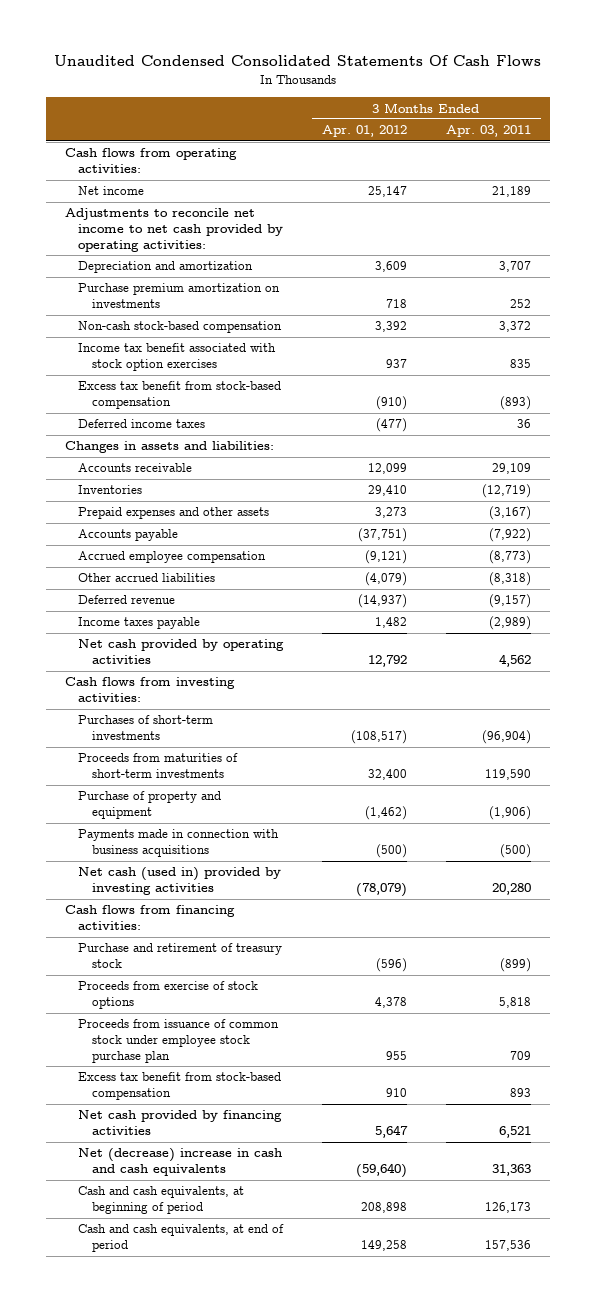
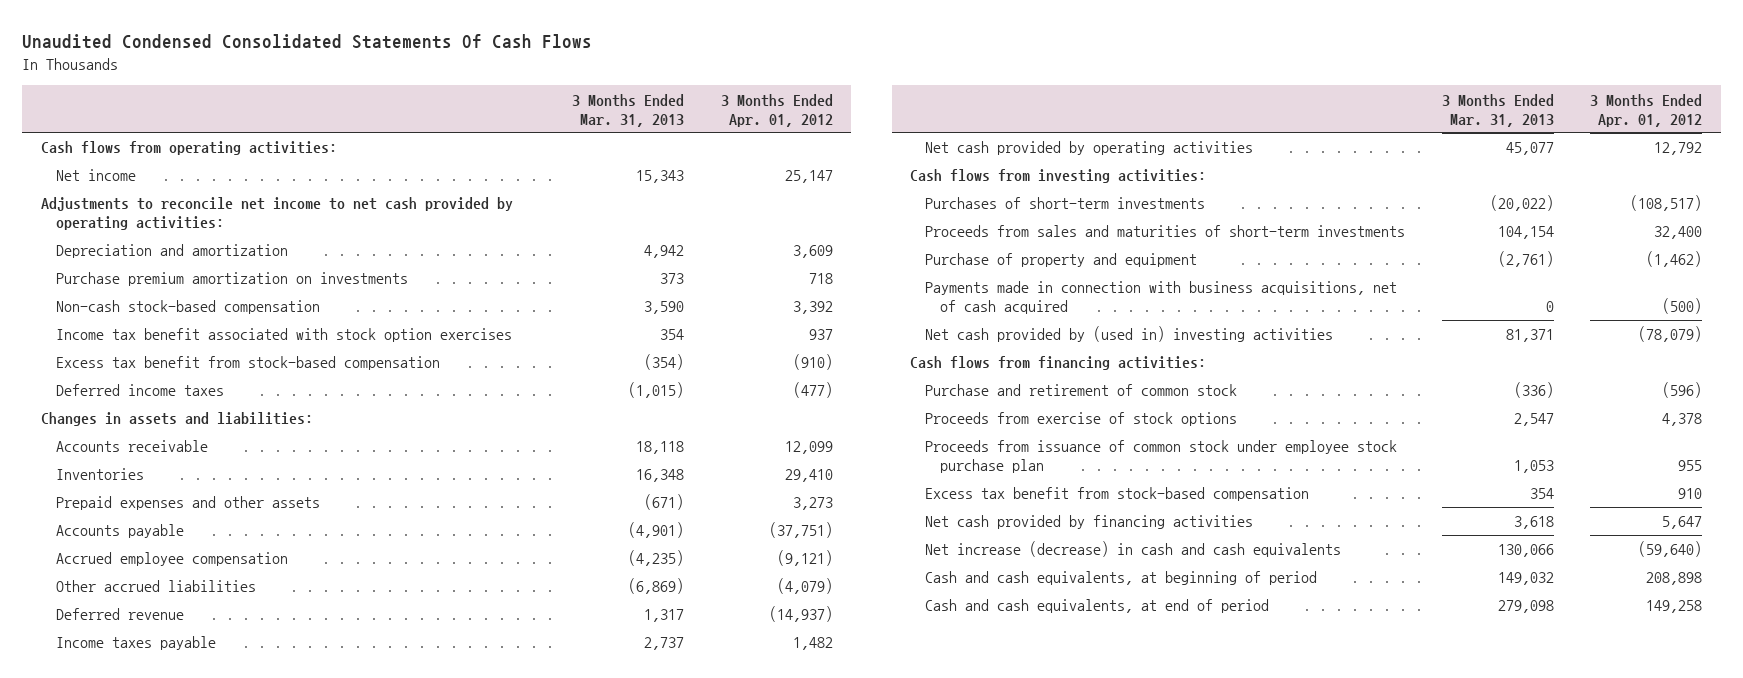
[445,125,531,138] Apr. 03, 2011 -> none
none -> [572,93,685,127] 3 Months Ended Mar. 31, 2013
[78,753,239,779] Proceeds from maturities of short-term investments -> [925,225,1406,238] Proceeds from sales and maturities of short-term investments
[78,829,280,858] Payments made in connection with business acquisitions -> [925,281,1398,315] Payments made in connection with business acquisitions, net of cash acquired
[78,867,282,896] Net cash (used in) provided by investing activities -> [925,326,1334,343] Net cash provided by (used in) investing activities
[78,943,283,969] Purchase and retirement of treasury stock -> [925,384,1238,397] Purchase and retirement of common stock
[78,1148,283,1177] Net (decrease) increase in cash and cash equivalents -> [925,541,1342,558] Net increase (decrease) in cash and cash equivalents

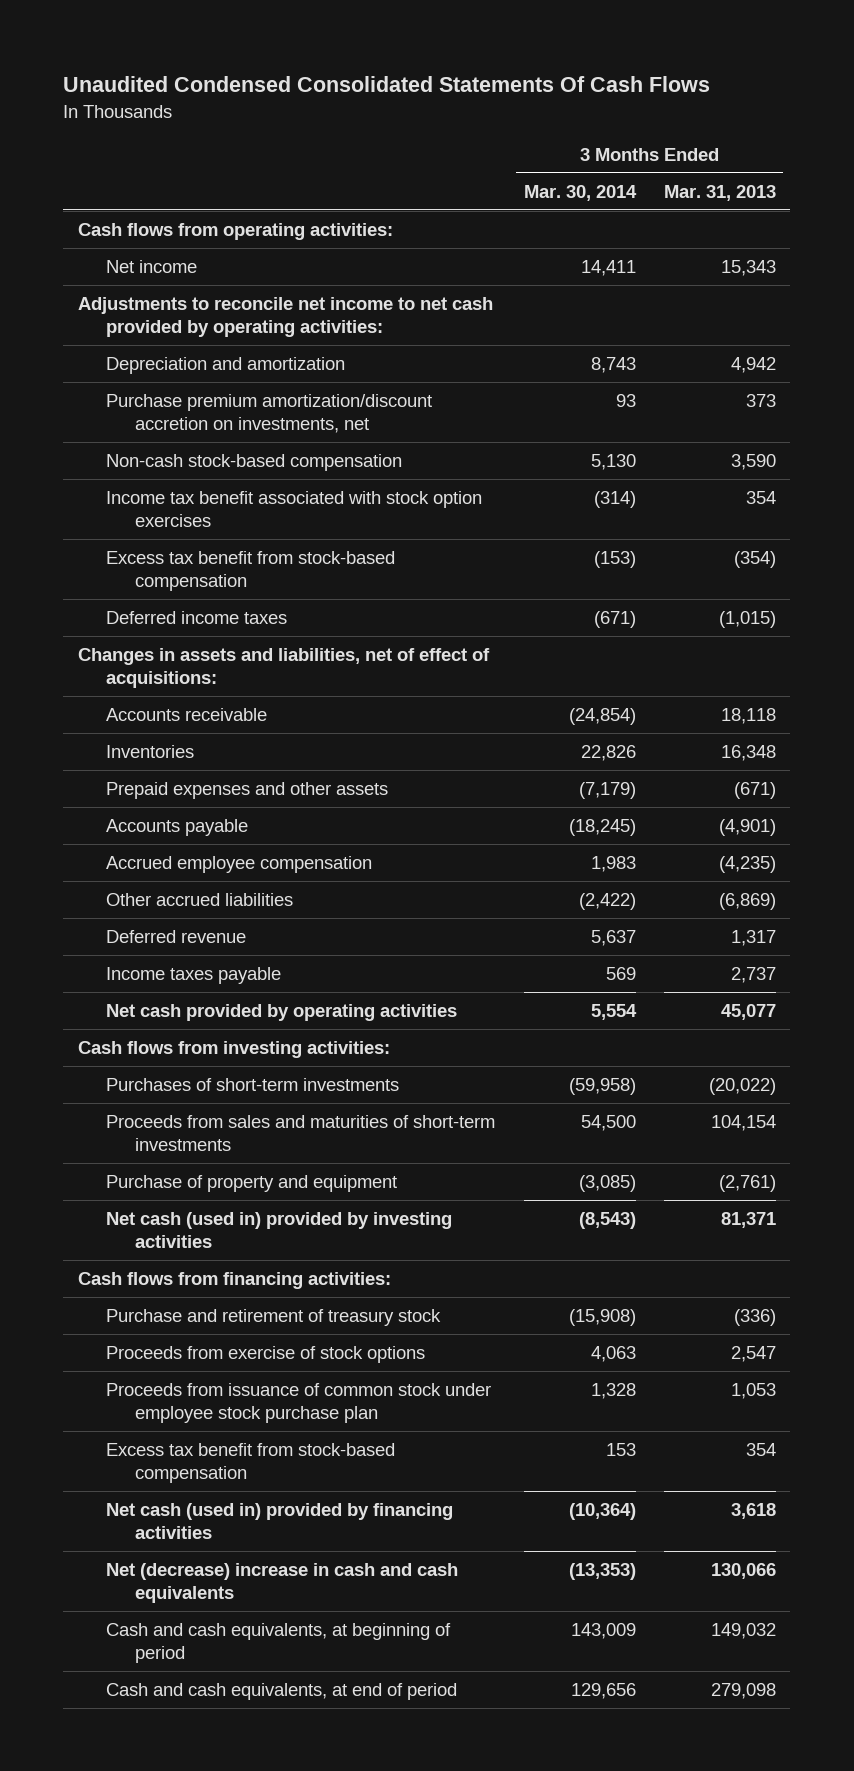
[720,93,833,127] 3 Months Ended Apr. 01, 2012 -> none
none -> [523,184,637,201] Mar. 30, 2014
[55,272,408,287] Purchase premium amortization on investments -> [106,393,433,434] Purchase premium amortization/discount accretion on investments, net
[40,412,313,427] Changes in assets and liabilities: -> [77,647,490,689] Changes in assets and liabilities, net of effect of acquisitions:
[925,281,1398,315] Payments made in connection with business acquisitions, net of cash acquired -> none
[925,326,1334,343] Net cash provided by (used in) investing activities -> [106,1211,453,1249] Net cash (used in) provided by investing activities
[925,384,1238,397] Purchase and retirement of common stock -> [106,1308,442,1326] Purchase and retirement of treasury stock
[925,515,1254,530] Net cash provided by financing activities -> [106,1502,454,1540] Net cash (used in) provided by financing activities
[925,541,1342,558] Net increase (decrease) in cash and cash equivalents -> [106,1562,459,1604] Net (decrease) increase in cash and cash equivalents

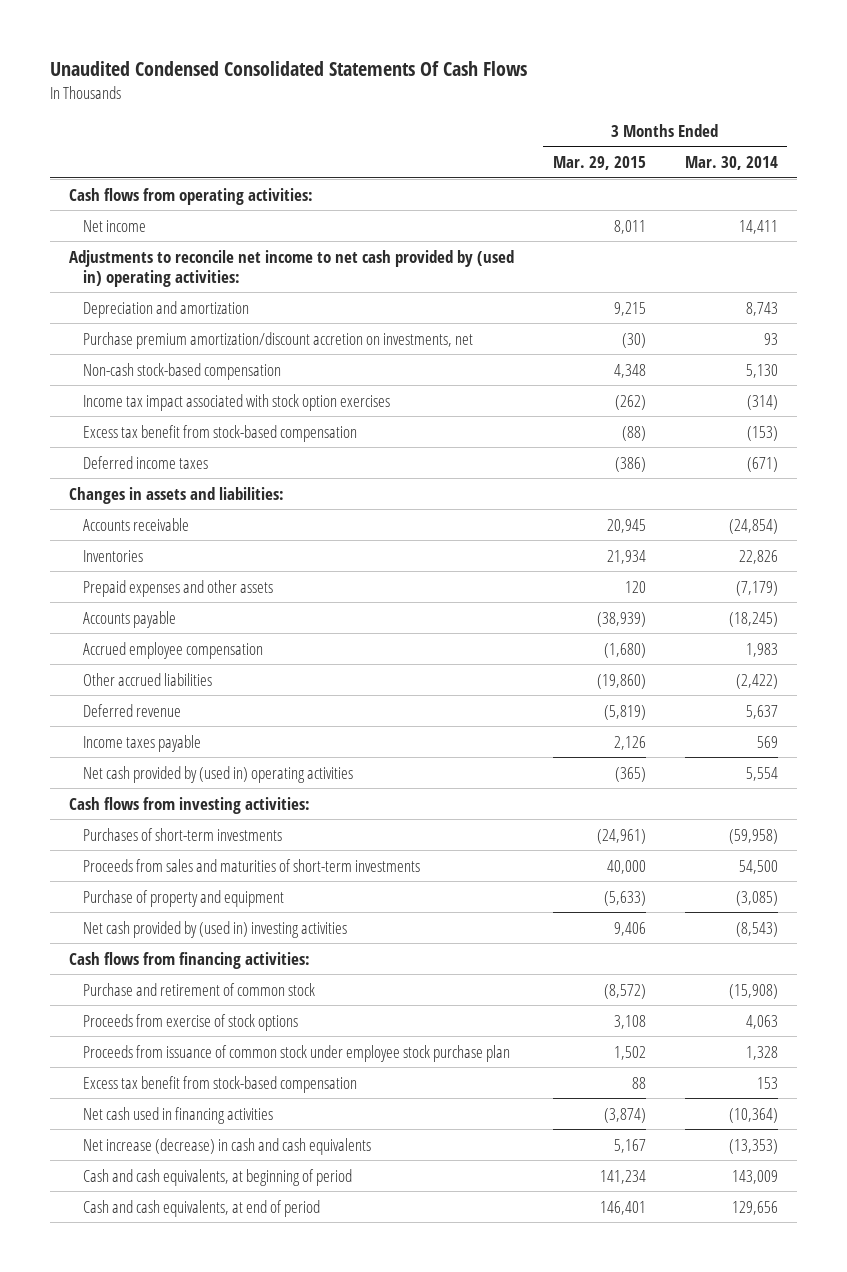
[663,184,776,201] Mar. 31, 2013 -> none
none -> [552,156,646,171] Mar. 29, 2015
[77,296,493,338] Adjustments to reconcile net income to net cash provided by operating activities: -> [69,249,515,287] Adjustments to reconcile net income to net cash provided by (used in) operating activities:
[106,490,483,528] Income tax benefit associated with stock option exercises -> [83,393,391,411] Income tax impact associated with stock option exercises
[77,647,490,689] Changes in assets and liabilities, net of effect of acquisitions: -> [69,486,285,504] Changes in assets and liabilities:
[106,1003,458,1021] Net cash provided by operating activities -> [83,765,354,783] Net cash provided by (used in) operating activities
[106,1211,453,1249] Net cash (used in) provided by investing activities -> [83,920,348,938] Net cash provided by (used in) investing activities
[106,1308,442,1326] Purchase and retirement of treasury stock -> [83,982,316,996] Purchase and retirement of common stock
[106,1502,454,1540] Net cash (used in) provided by financing activities -> [83,1106,274,1124] Net cash used in financing activities
[106,1562,459,1604] Net (decrease) increase in cash and cash equivalents -> [83,1137,372,1155] Net increase (decrease) in cash and cash equivalents

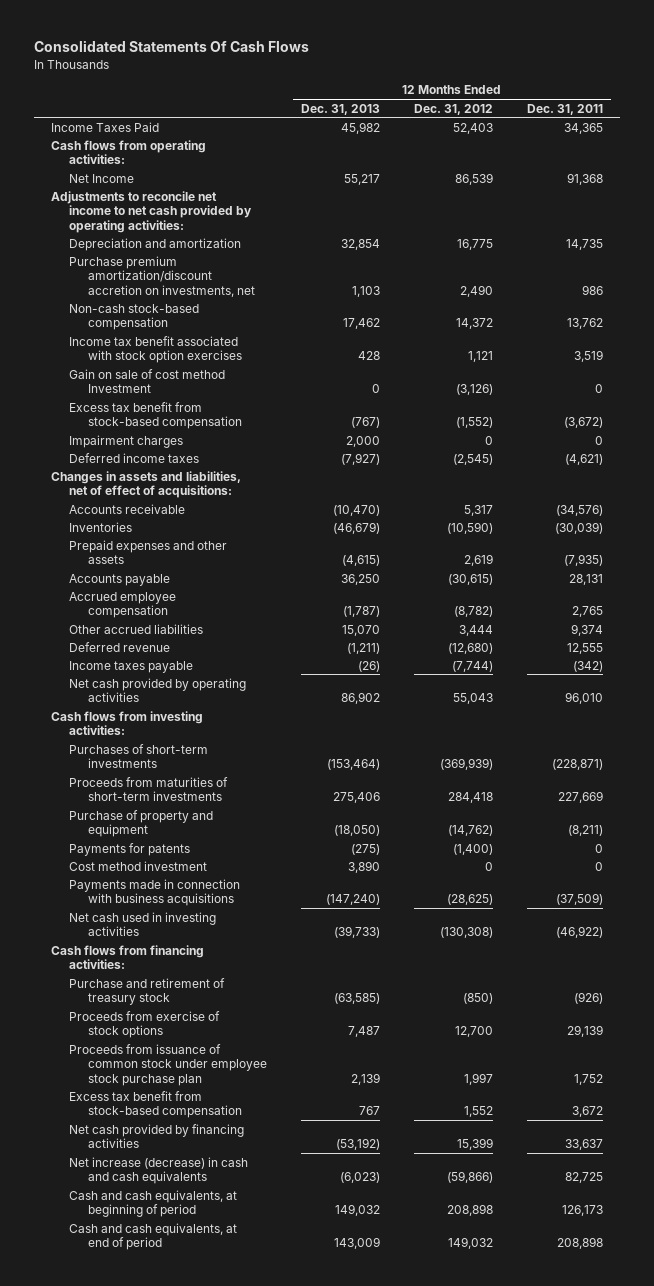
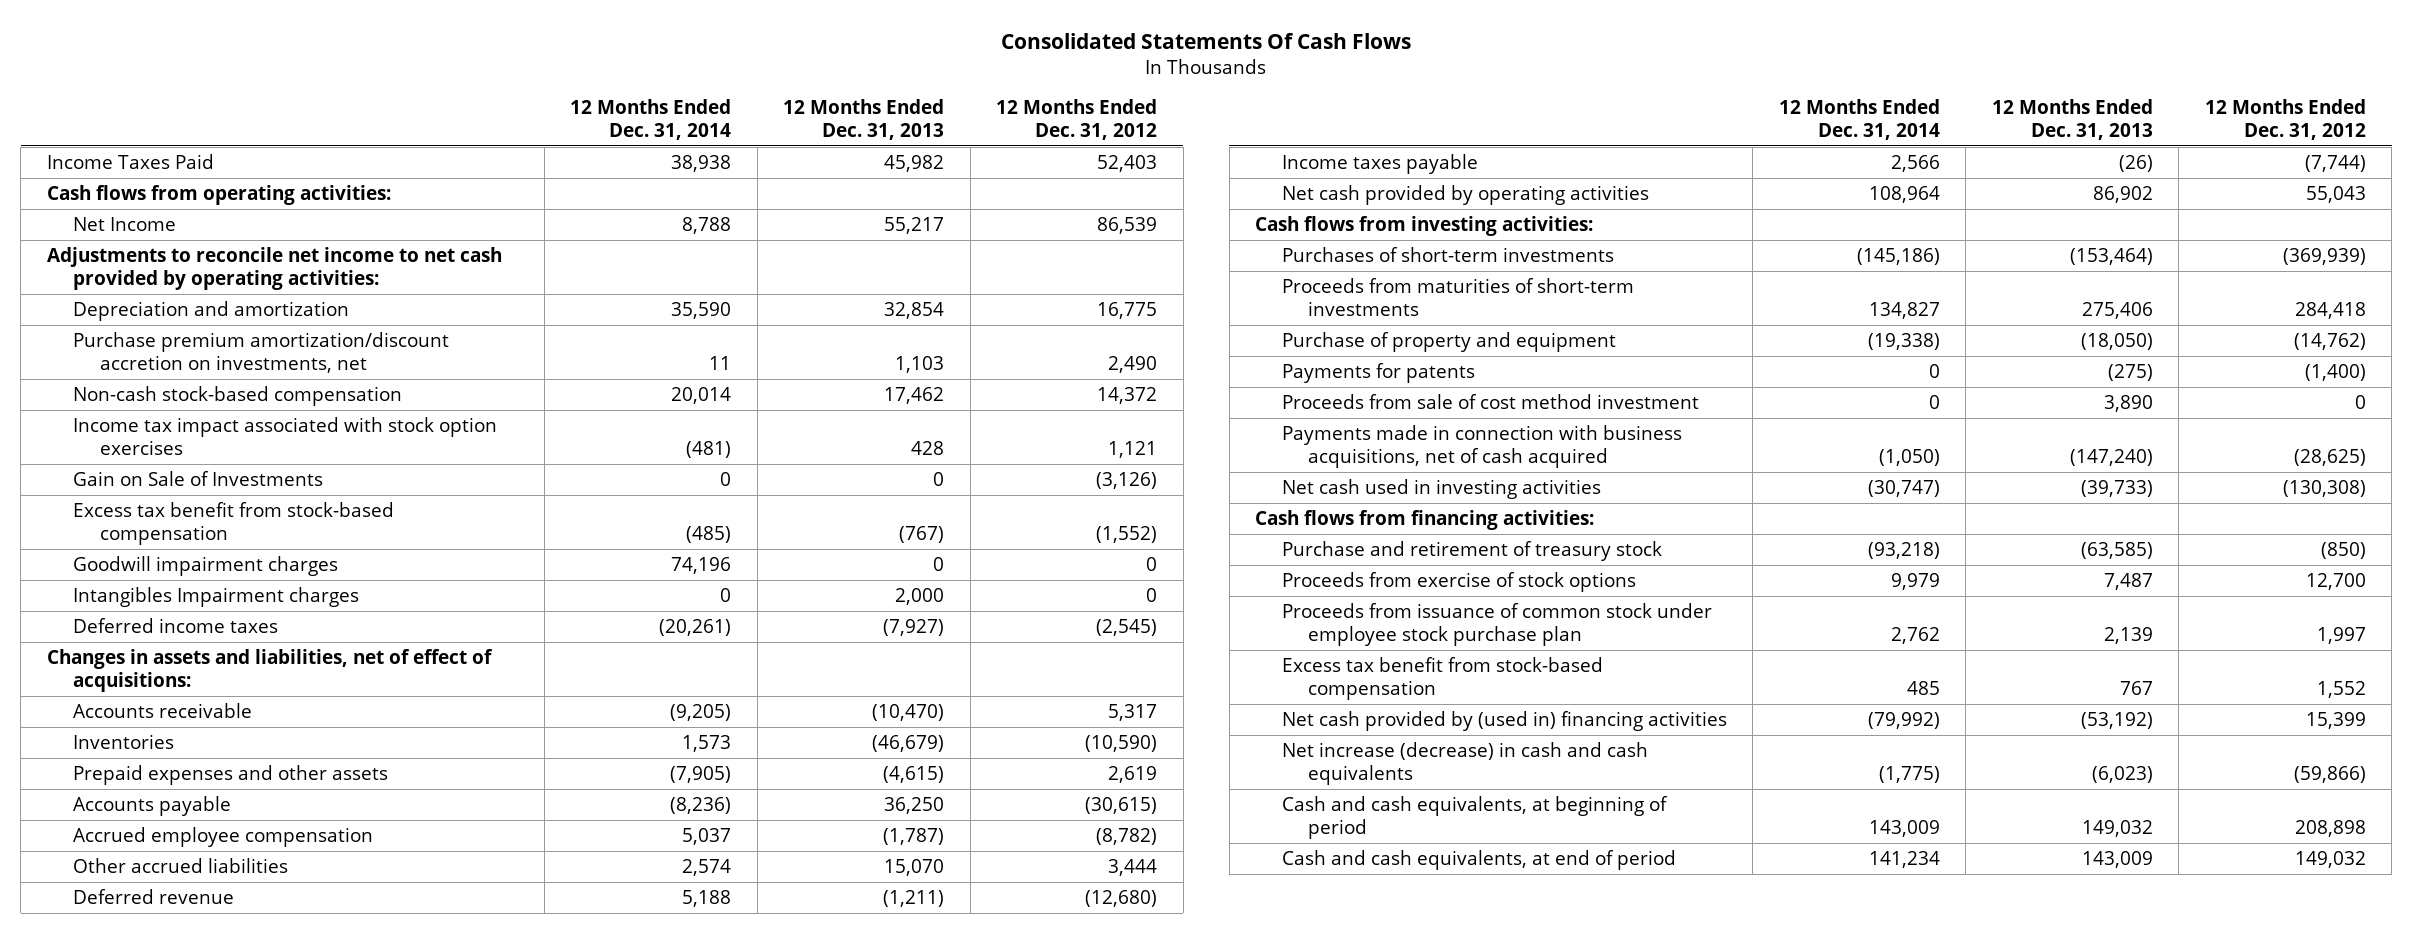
[526,103,603,115] Dec. 31, 2011 -> none
none -> [570,99,732,140] 12 Months Ended Dec. 31, 2014
[69,335,243,364] Income tax benefit associated with stock option exercises -> [73,416,498,455] Income tax impact associated with stock option exercises
[69,368,226,394] Gain on sale of cost method Investment -> [73,470,324,486] Gain on Sale of Investments
none -> [73,555,339,576] Goodwill impairment charges
[69,434,184,448] Impairment charges -> [73,586,360,607] Intangibles Impairment charges
[69,860,208,871] Cost method investment -> [1281,393,1699,409] Proceeds from sale of cost method investment
[69,878,241,907] Payments made in connection with business acquisitions -> [1281,424,1682,468] Payments made in connection with business acquisitions, net of cash acquired
[69,1123,245,1149] Net cash provided by financing activities -> [1281,710,1727,731] Net cash provided by (used in) financing activities

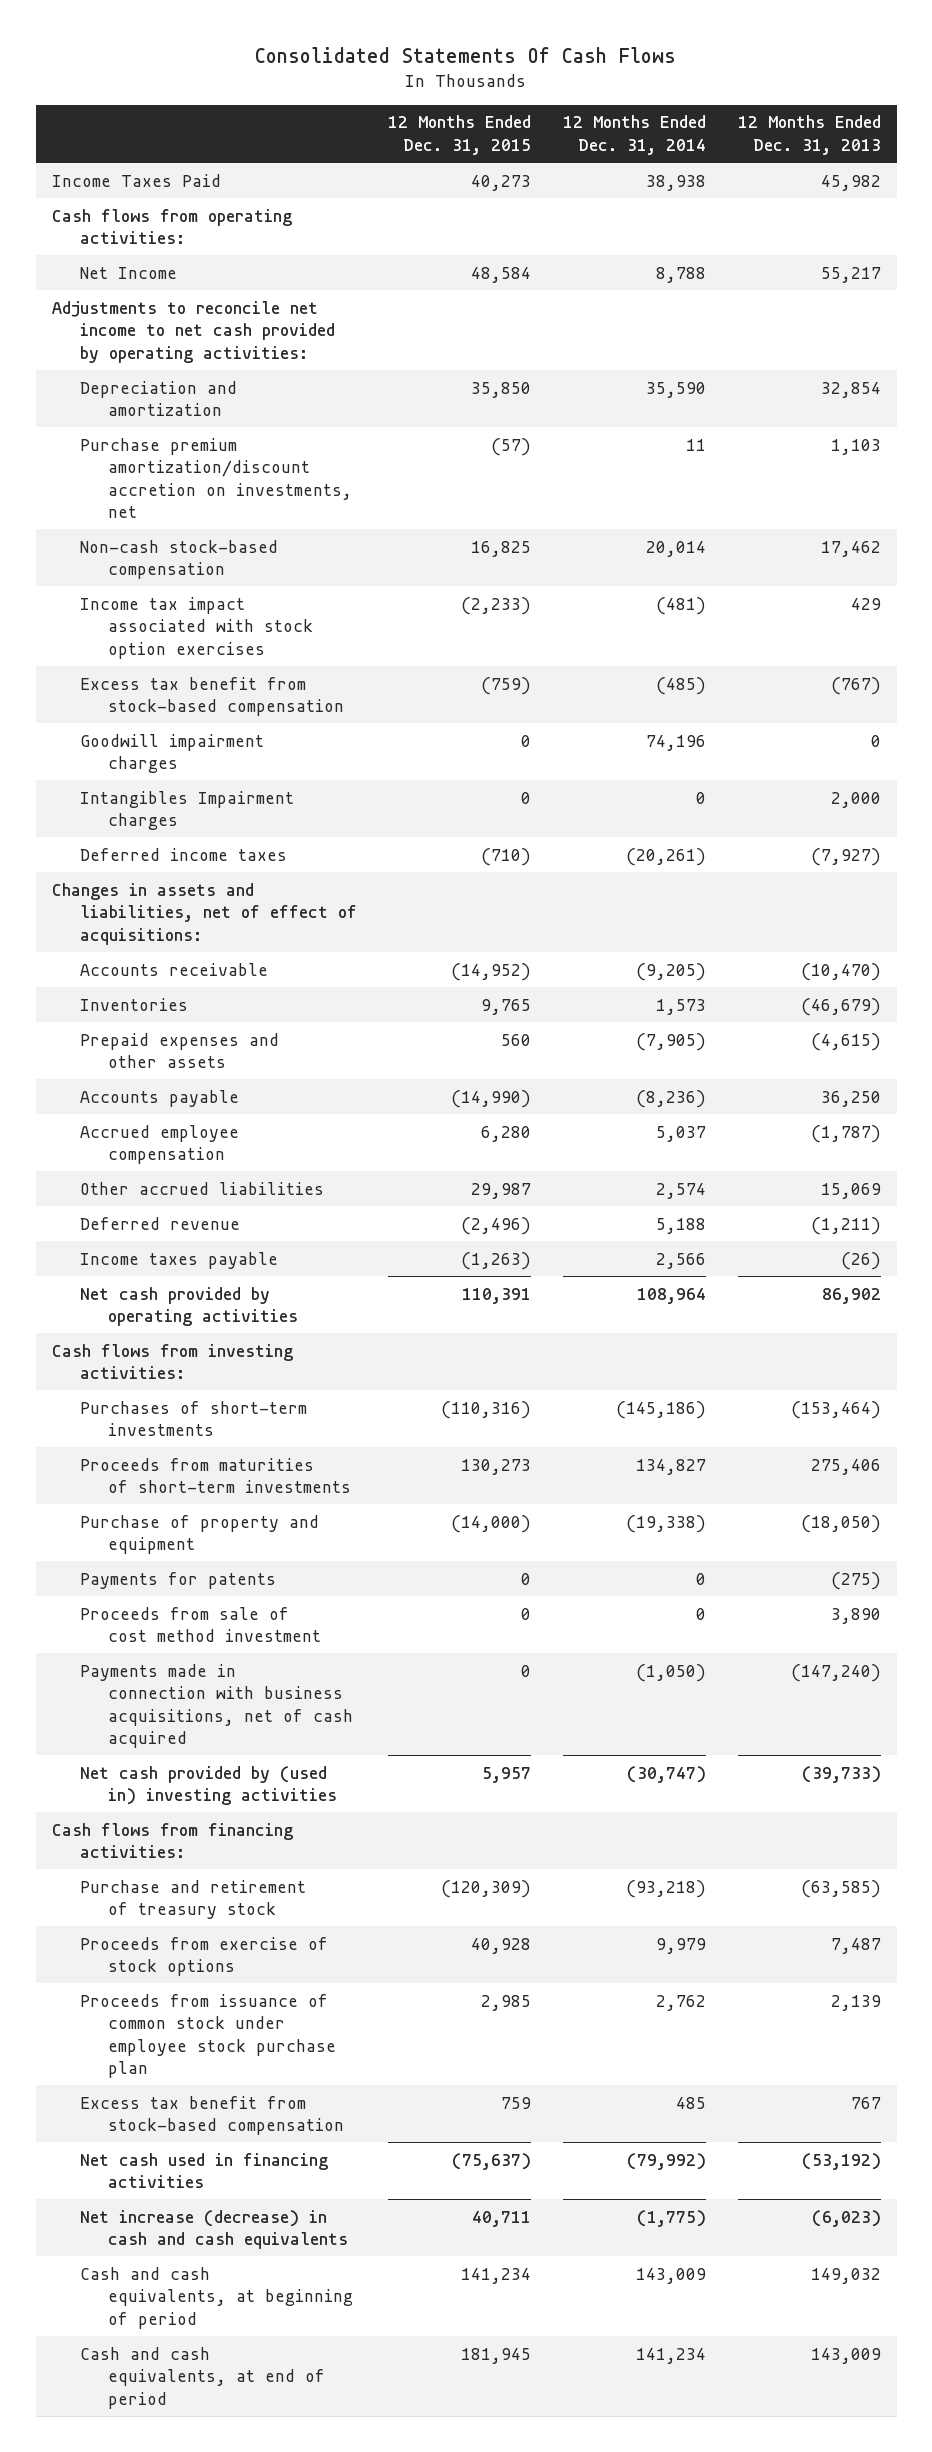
[996,99,1158,140] 12 Months Ended Dec. 31, 2012 -> none
none -> [388,115,532,155] 12 Months Ended Dec. 31, 2015
[73,470,324,486] Gain on Sale of Investments -> none
[911,440,945,455] 428 -> [850,597,881,610] 429
[884,858,945,876] 15,070 -> [820,1182,881,1199] 15,069
[1281,478,1601,499] Net cash used in investing activities -> [79,1765,337,1806] Net cash provided by (used in) investing activities
[1281,710,1727,731] Net cash provided by (used in) financing activities -> [79,2152,328,2189] Net cash used in financing activities

